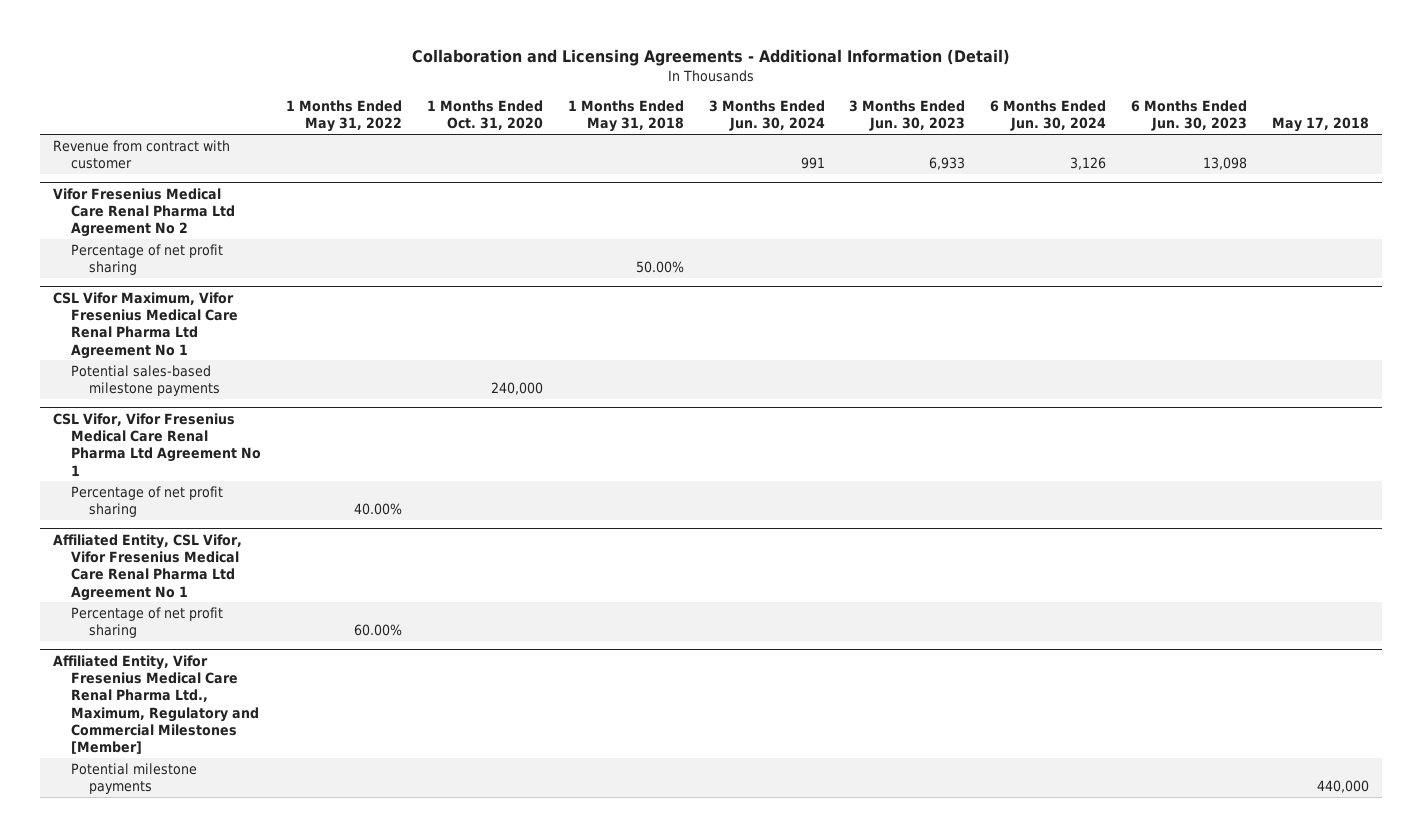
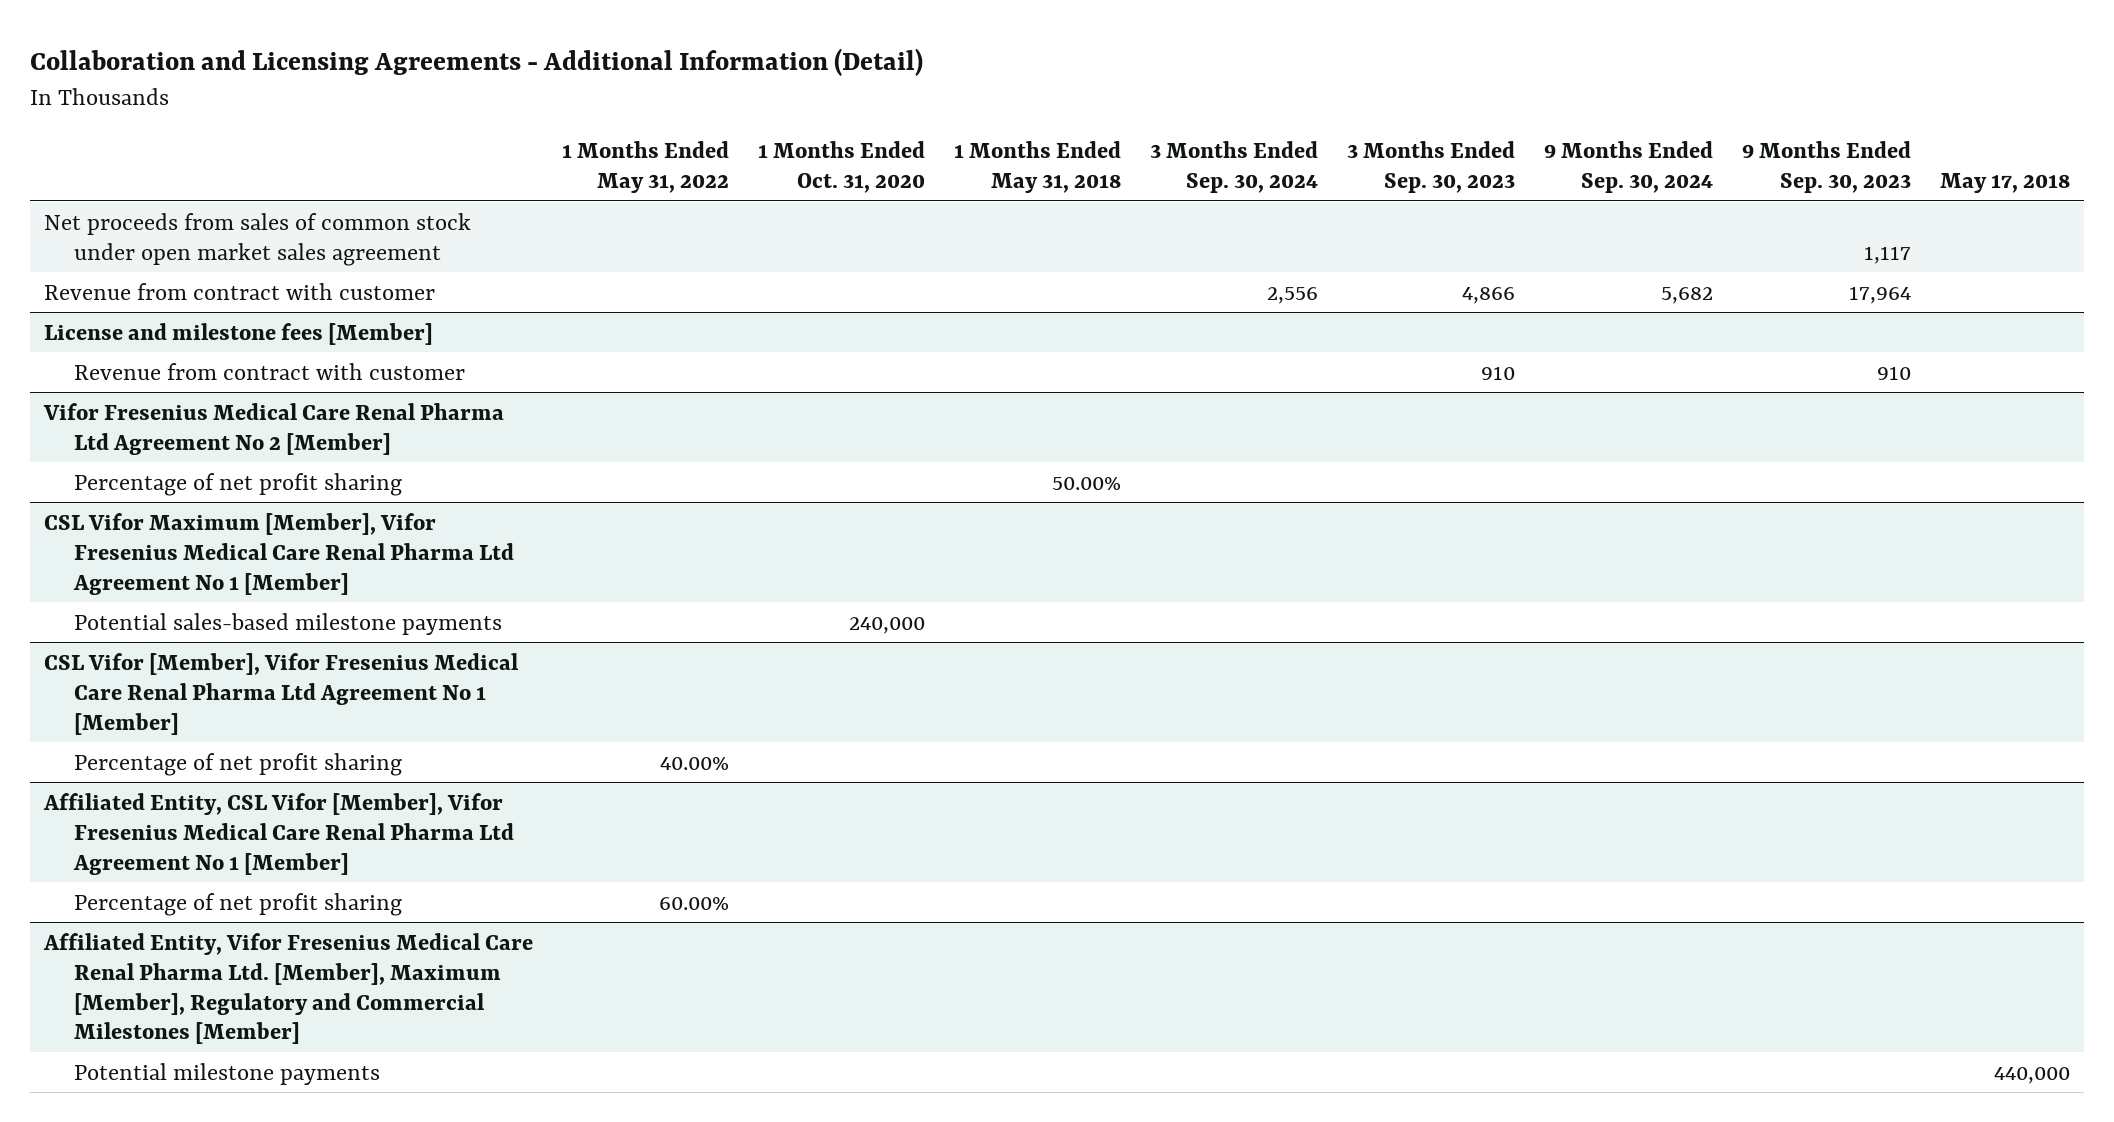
[708,100,825,132] 3 Months Ended Jun. 30, 2024 -> none
[849,100,966,132] 3 Months Ended Jun. 30, 2023 -> none
[990,100,1107,132] 6 Months Ended Jun. 30, 2024 -> none
[1131,100,1248,132] 6 Months Ended Jun. 30, 2023 -> none
none -> [1149,141,1318,194] 3 Months Ended Sep. 30, 2024
none -> [1346,141,1515,194] 3 Months Ended Sep. 30, 2023
none -> [1543,141,1713,194] 9 Months Ended Sep. 30, 2024
none -> [1741,141,1911,194] 9 Months Ended Sep. 30, 2023
none -> [44,212,472,266] Net proceeds from sales of common stock under open market sales agreement
none -> [44,322,434,345] License and milestone fees [Member]
none -> [74,362,466,380] Revenue from contract with customer
[52,187,235,238] Vifor Fresenius Medical Care Renal Pharma Ltd Agreement No 2 -> [43,402,505,455] Vifor Fresenius Medical Care Renal Pharma Ltd Agreement No 2 [Member]
[52,291,238,359] CSL Vifor Maximum, Vifor Fresenius Medical Care Renal Pharma Ltd Agreement No 1 -> [44,512,515,595] CSL Vifor Maximum [Member], Vifor Fresenius Medical Care Renal Pharma Ltd Agreement No 1 [Member]
[52,412,261,476] CSL Vifor, Vifor Fresenius Medical Care Renal Pharma Ltd Agreement No 1 -> [44,652,519,735] CSL Vifor [Member], Vifor Fresenius Medical Care Renal Pharma Ltd Agreement No 1 [Member]
[52,533,242,601] Affiliated Entity, CSL Vifor, Vifor Fresenius Medical Care Renal Pharma Ltd Agreement No 1 -> [43,792,515,875] Affiliated Entity, CSL Vifor [Member], Vifor Fresenius Medical Care Renal Pharma Ltd Agreement No 1 [Member]
[52,654,259,755] Affiliated Entity, Vifor Fresenius Medical Care Renal Pharma Ltd., Maximum, Regulatory and Commercial Milestones [Member] -> [43,932,534,1045] Affiliated Entity, Vifor Fresenius Medical Care Renal Pharma Ltd. [Member], Maximum [Member], Regulatory and Commercial Milestones [Member]

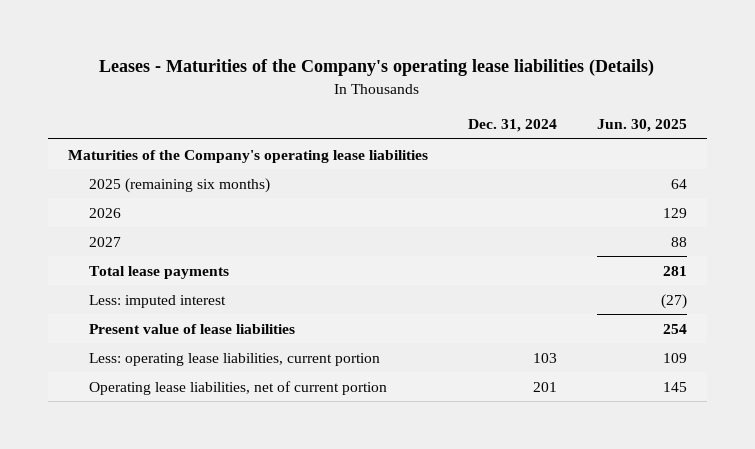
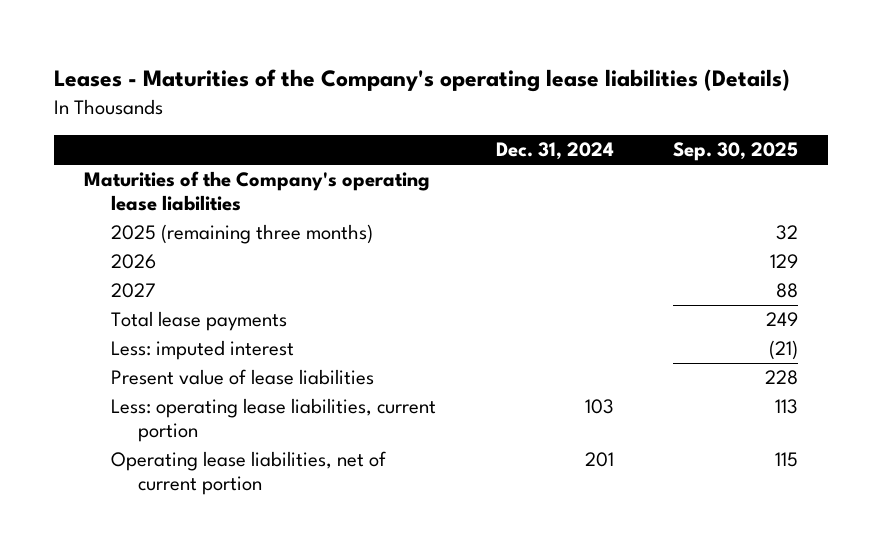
[596,119,687,133] Jun. 30, 2025 -> none
none -> [673,142,799,162] Sep. 30, 2025
[88,177,270,193] 2025 (remaining six months) -> [111,224,374,245] 2025 (remaining three months)

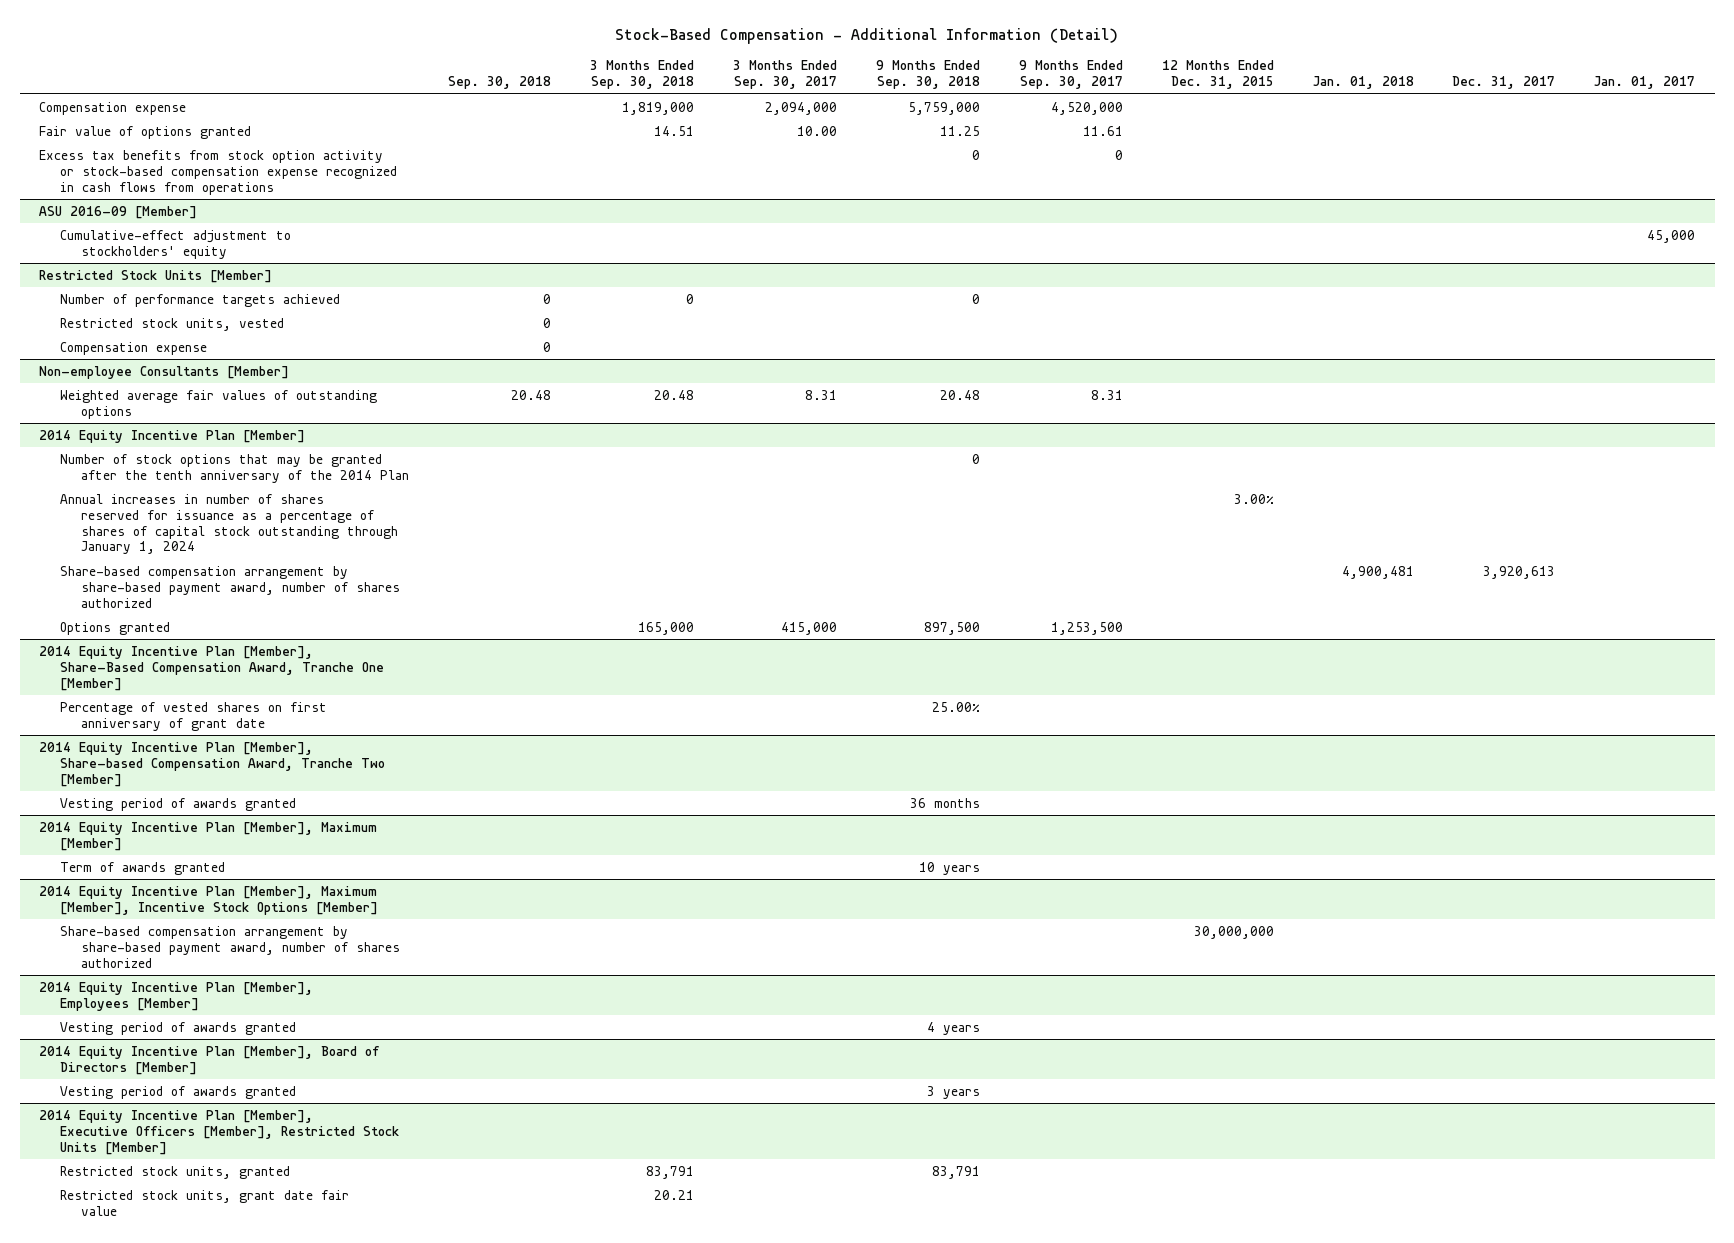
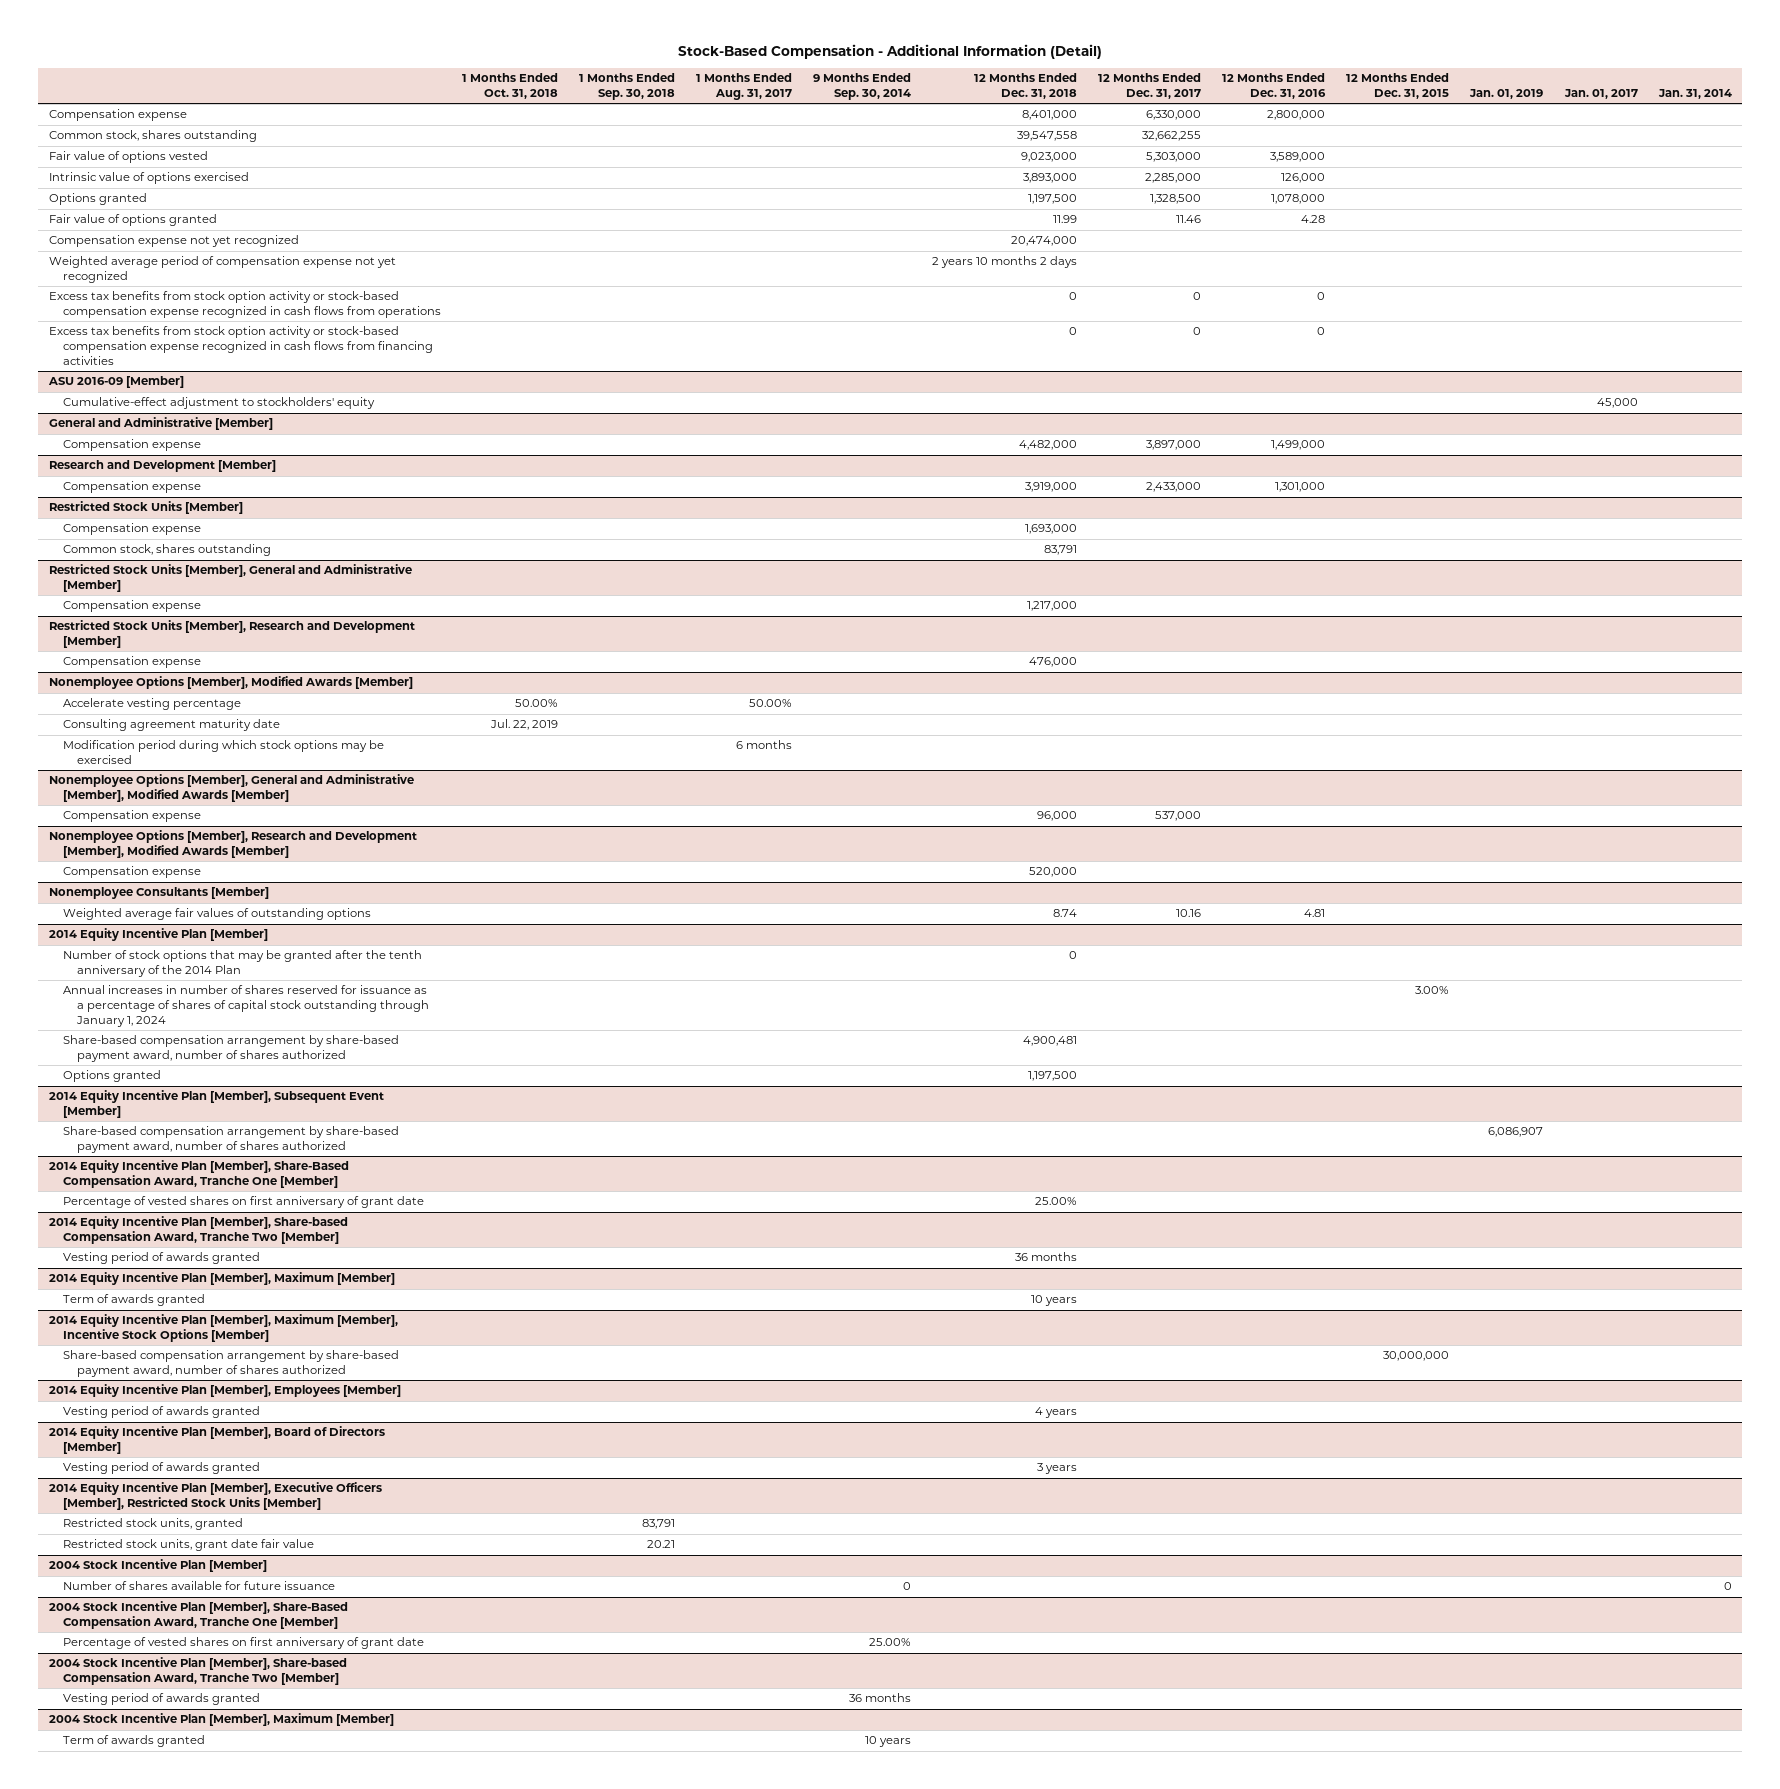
[448,76,552,90] Sep. 30, 2018 -> none
[589,60,694,90] 3 Months Ended Sep. 30, 2018 -> none
[732,60,837,90] 3 Months Ended Sep. 30, 2017 -> none
[875,60,980,90] 9 Months Ended Sep. 30, 2018 -> none
[1018,60,1123,90] 9 Months Ended Sep. 30, 2017 -> none
[1312,76,1414,90] Jan. 01, 2018 -> none
[1452,76,1556,90] Dec. 31, 2017 -> none
none -> [461,73,558,100] 1 Months Ended Oct. 31, 2018
none -> [579,73,676,101] 1 Months Ended Sep. 30, 2018
none -> [696,73,793,101] 1 Months Ended Aug. 31, 2017
none -> [813,73,912,101] 9 Months Ended Sep. 30, 2014
none -> [974,73,1078,100] 12 Months Ended Dec. 31, 2018
none -> [1098,73,1202,100] 12 Months Ended Dec. 31, 2017
none -> [1222,73,1327,100] 12 Months Ended Dec. 31, 2016
none -> [1469,89,1544,100] Jan. 01, 2019
none -> [1657,89,1732,100] Jan. 31, 2014
none -> [48,130,257,143] Common stock, shares outstanding
none -> [48,151,208,164] Fair value of options vested
none -> [48,172,249,185] Intrinsic value of options exercised
none -> [48,193,147,206] Options granted
none -> [48,235,299,248] Compensation expense not yet recognized
none -> [48,256,396,284] Weighted average period of compensation expense not yet recognized
none -> [48,326,433,365] Excess tax benefits from stock option activity or stock-based compensation expense recognized in cash flows from financing activities
none -> [48,417,273,431] General and Administrative [Member]
none -> [62,439,201,452] Compensation expense
none -> [48,460,276,473] Research and Development [Member]
none -> [62,481,201,494] Compensation expense
[60,293,341,307] Number of performance targets achieved -> none
[60,317,285,331] Restricted stock units, vested -> none
none -> [62,544,271,557] Common stock, shares outstanding
none -> [48,564,412,593] Restricted Stock Units [Member], General and Administrative [Member]
none -> [62,600,201,613] Compensation expense
none -> [48,620,415,649] Restricted Stock Units [Member], Research and Development [Member]
none -> [62,656,201,669] Compensation expense
none -> [48,676,413,690] Nonemployee Options [Member], Modified Awards [Member]
none -> [62,698,241,711] Accelerate vesting percentage
none -> [62,719,280,732] Consulting agreement maturity date
none -> [62,740,384,765] Modification period during which stock options may be exercised
none -> [48,774,414,803] Nonemployee Options [Member], General and Administrative [Member], Modified Awards [Member]
none -> [62,810,201,823] Compensation expense
none -> [48,830,417,859] Nonemployee Options [Member], Research and Development [Member], Modified Awards [Member]
none -> [62,866,201,879] Compensation expense
[38,365,289,379] Non-employee Consultants [Member] -> [48,887,269,900] Nonemployee Consultants [Member]
none -> [48,1090,384,1119] 2014 Equity Incentive Plan [Member], Subsequent Event [Member]
none -> [62,1126,399,1154] Share-based compensation arrangement by share-based payment award, number of shares authorized
none -> [48,1559,267,1573] 2004 Stock Incentive Plan [Member]
none -> [62,1581,335,1591] Number of shares available for future issuance
none -> [48,1601,348,1630] 2004 Stock Incentive Plan [Member], Share-Based Compensation Award, Tranche One [Member]
none -> [62,1637,424,1650] Percentage of vested shares on first anniversary of grant date
none -> [48,1657,347,1686] 2004 Stock Incentive Plan [Member], Share-based Compensation Award, Tranche Two [Member]
none -> [62,1693,260,1706] Vesting period of awards granted
none -> [48,1713,394,1727] 2004 Stock Incentive Plan [Member], Maximum [Member]
none -> [62,1735,205,1748] Term of awards granted

